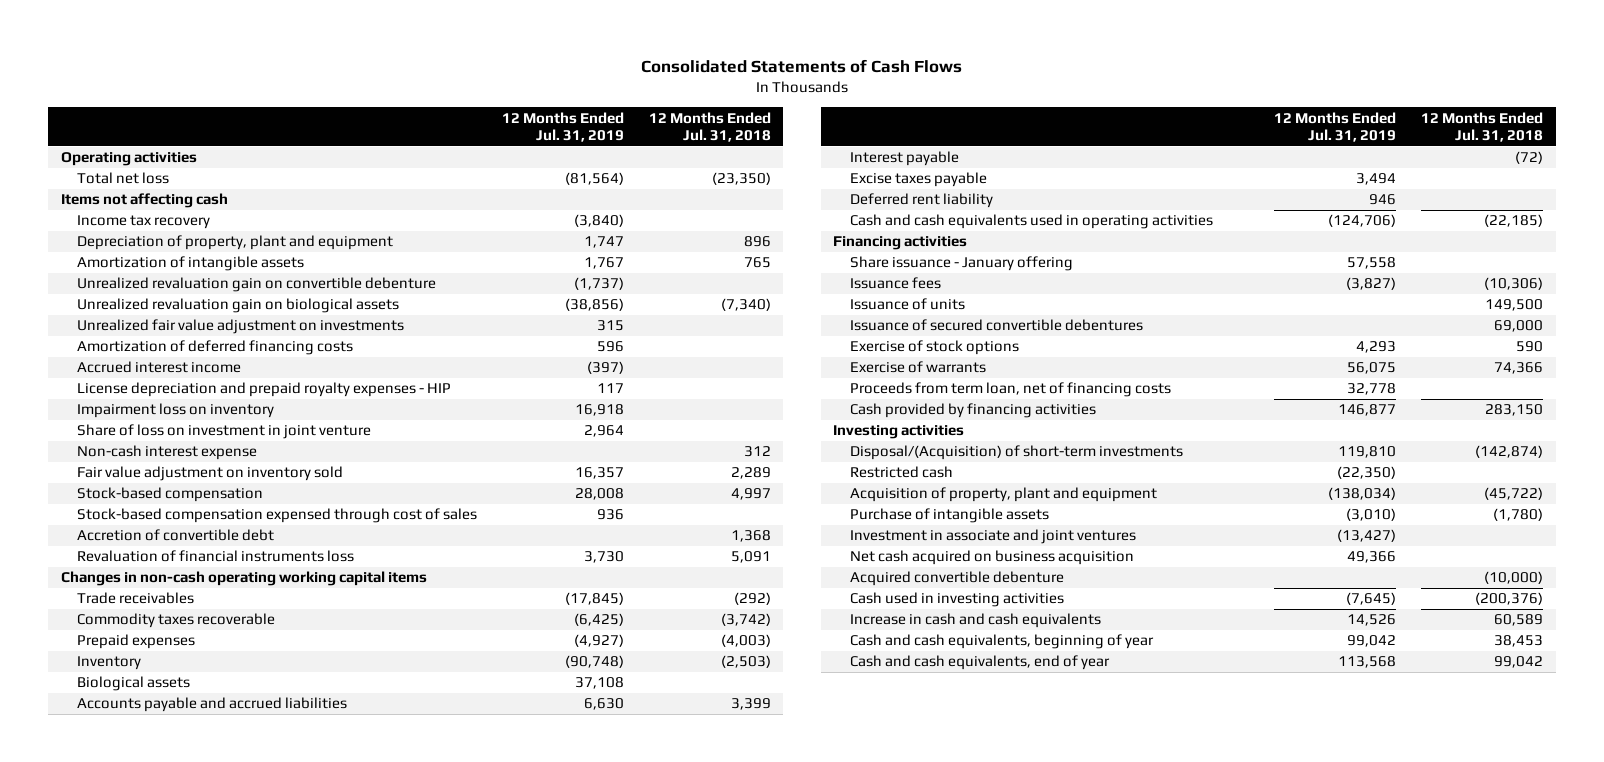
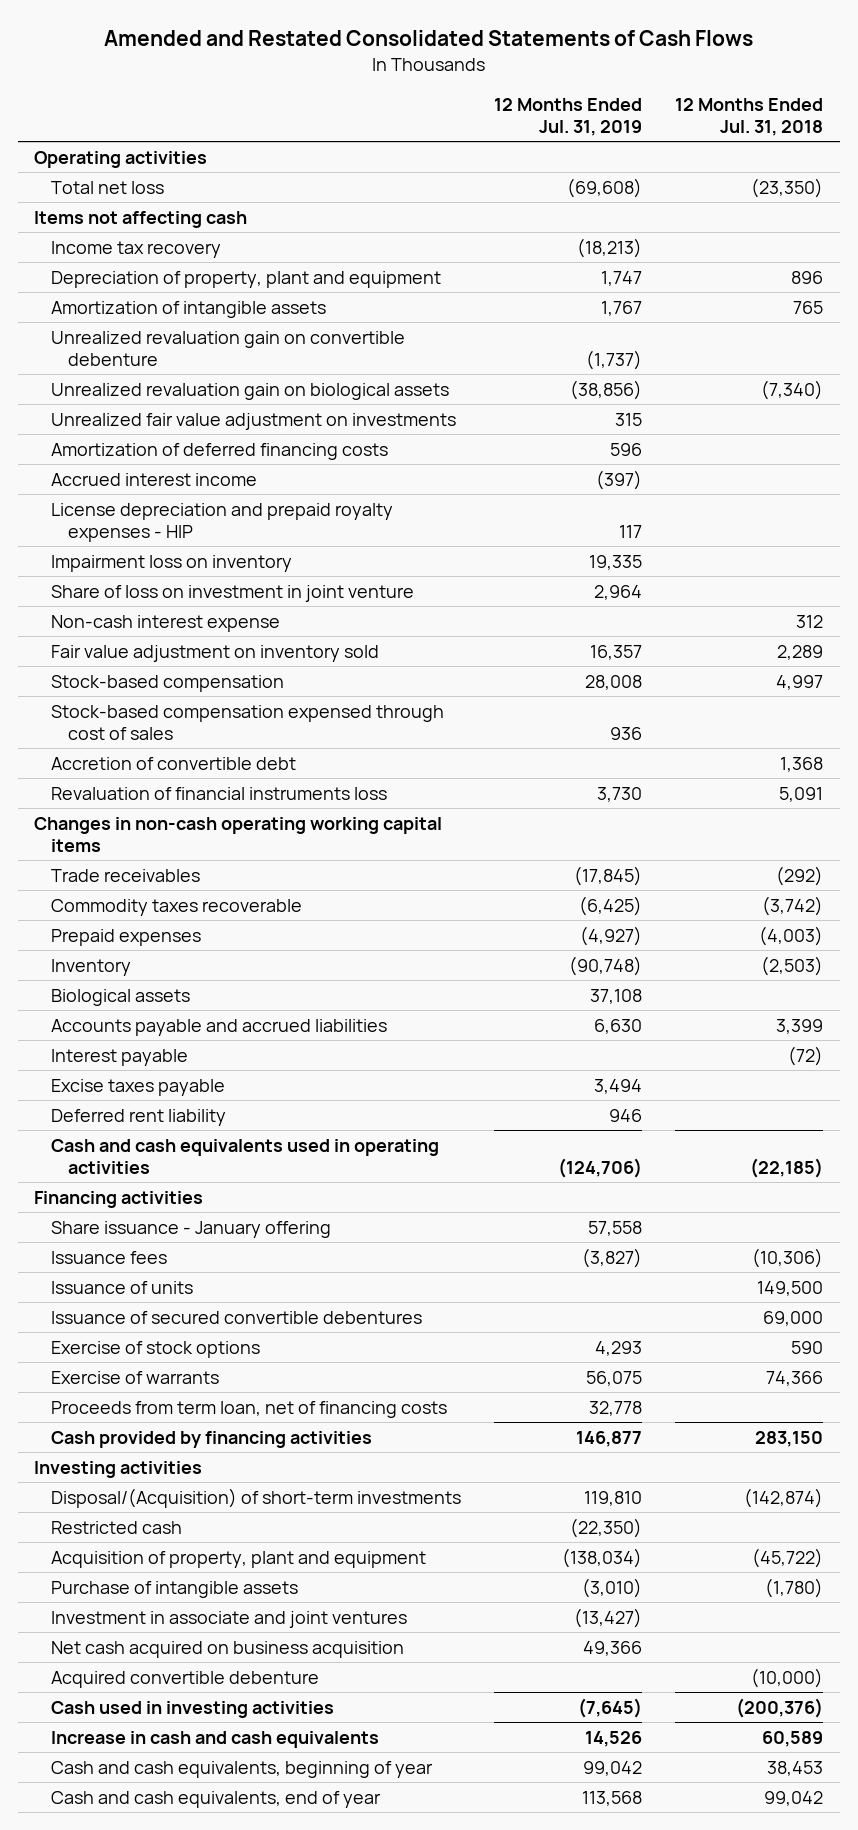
[640,58,962,73] Consolidated Statements of Cash Flows -> [103,30,753,47] Amended and Restated Consolidated Statements of Cash Flows
[565,172,625,186] (81,564) -> [567,177,643,198] (69,608)
[574,214,625,228] (3,840) -> [577,237,643,258] (18,213)
[575,404,625,417] 16,918 -> [589,554,643,570] 19,335

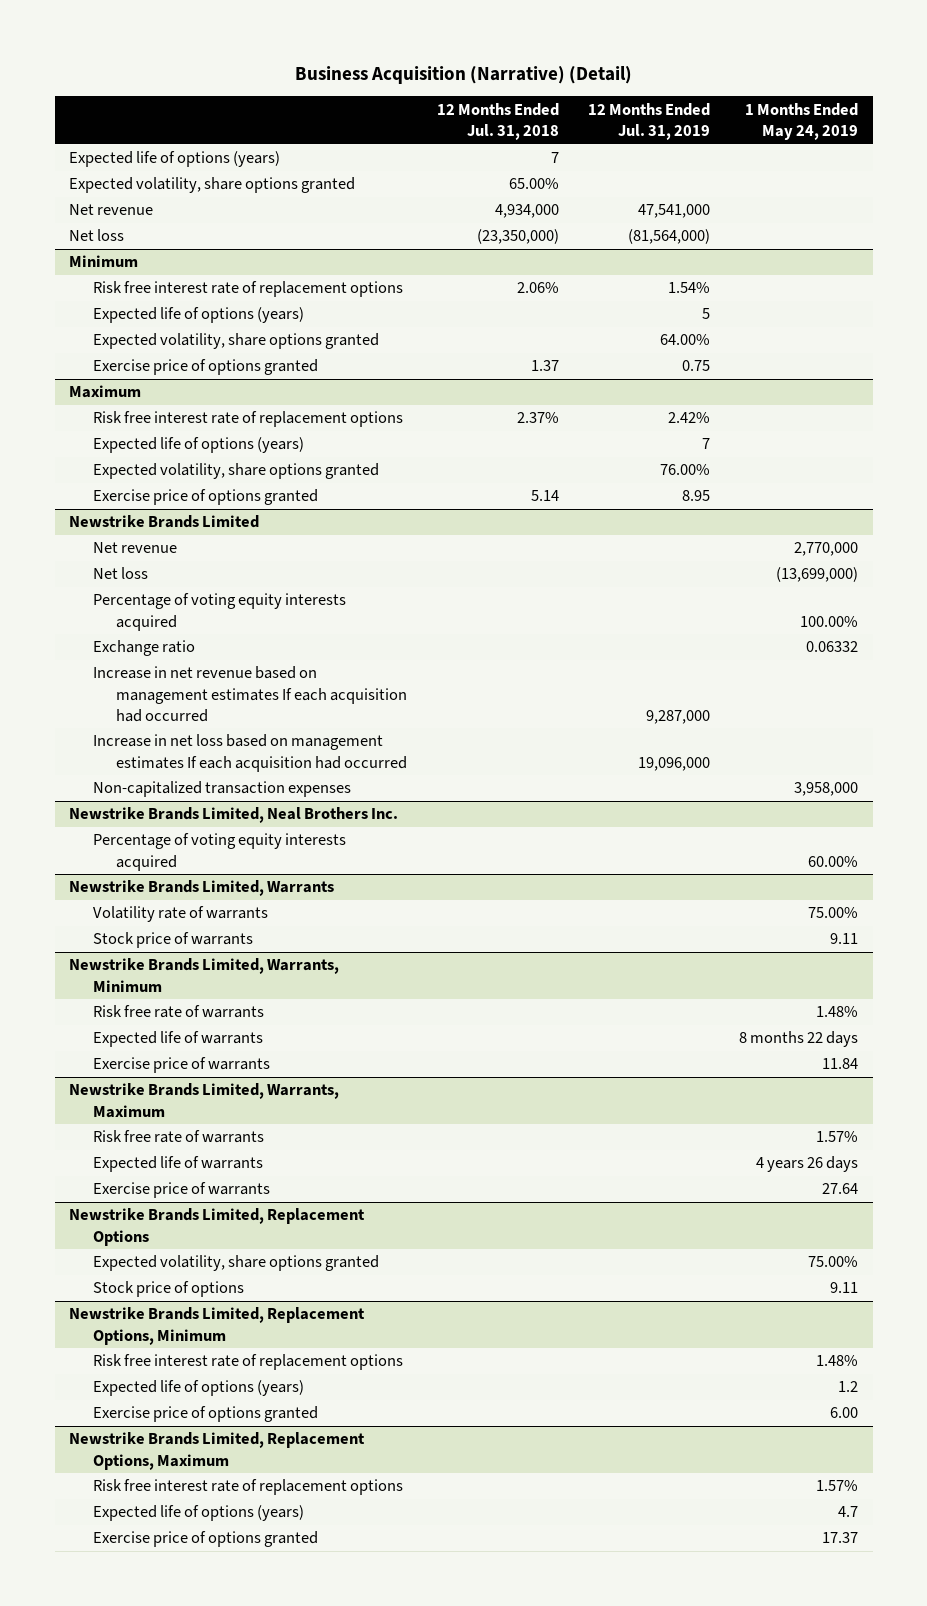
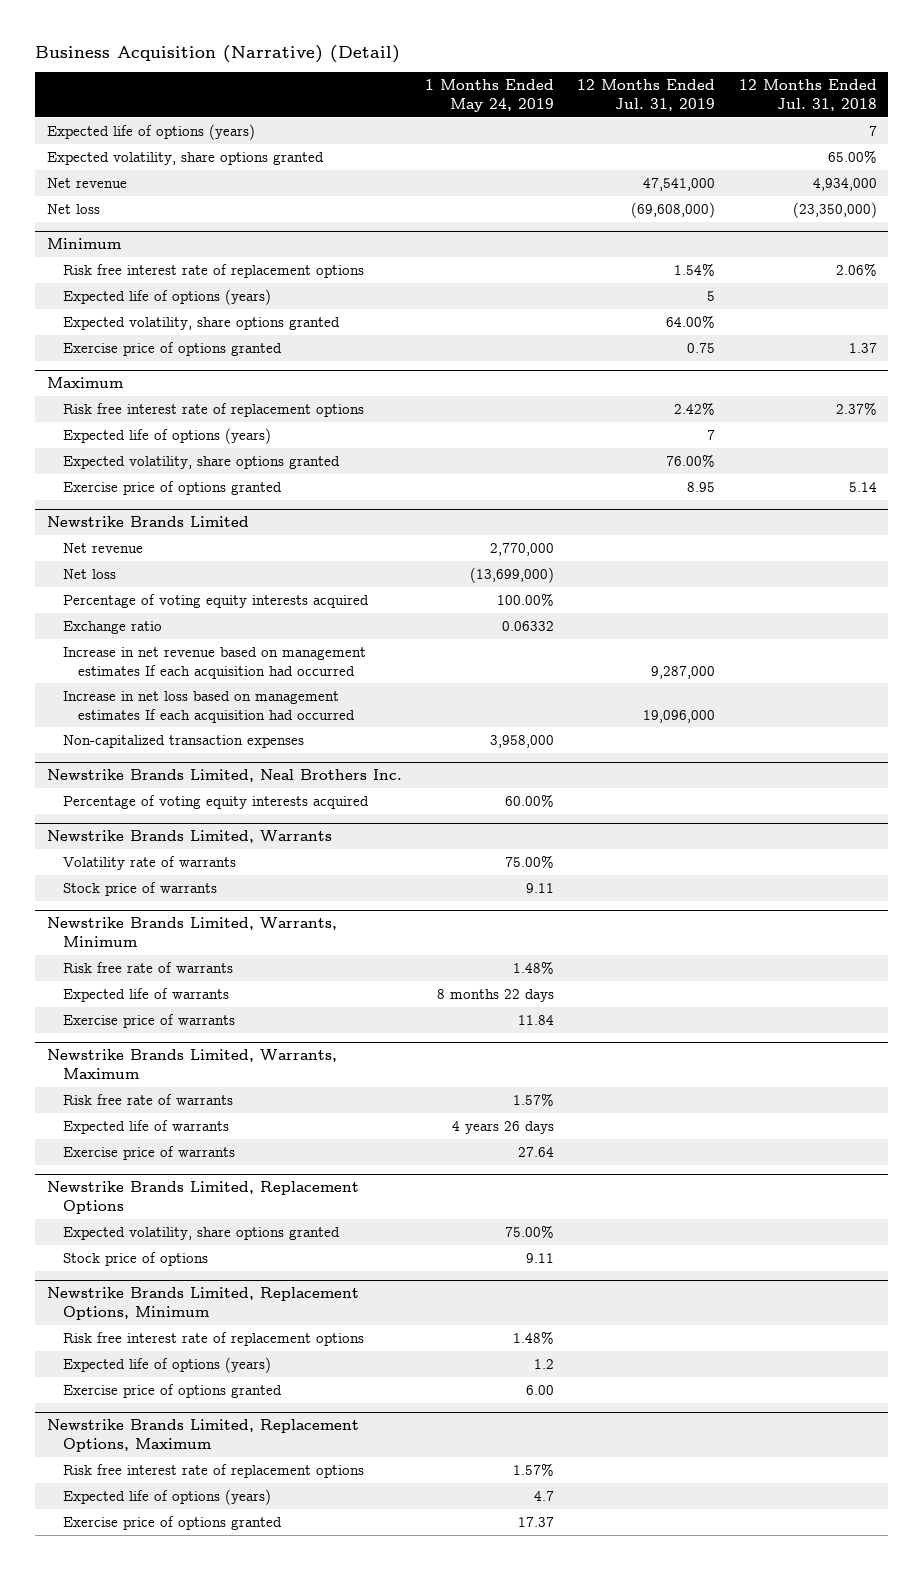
[627,229,710,245] (81,564,000) -> [631,201,716,218] (69,608,000)

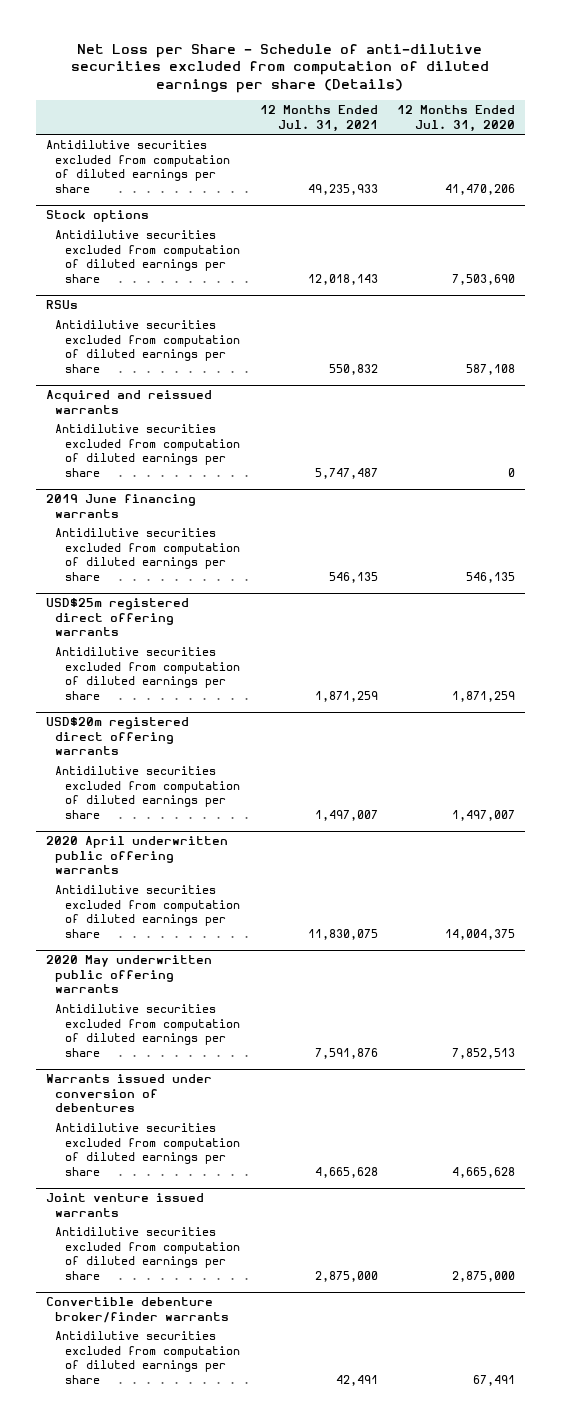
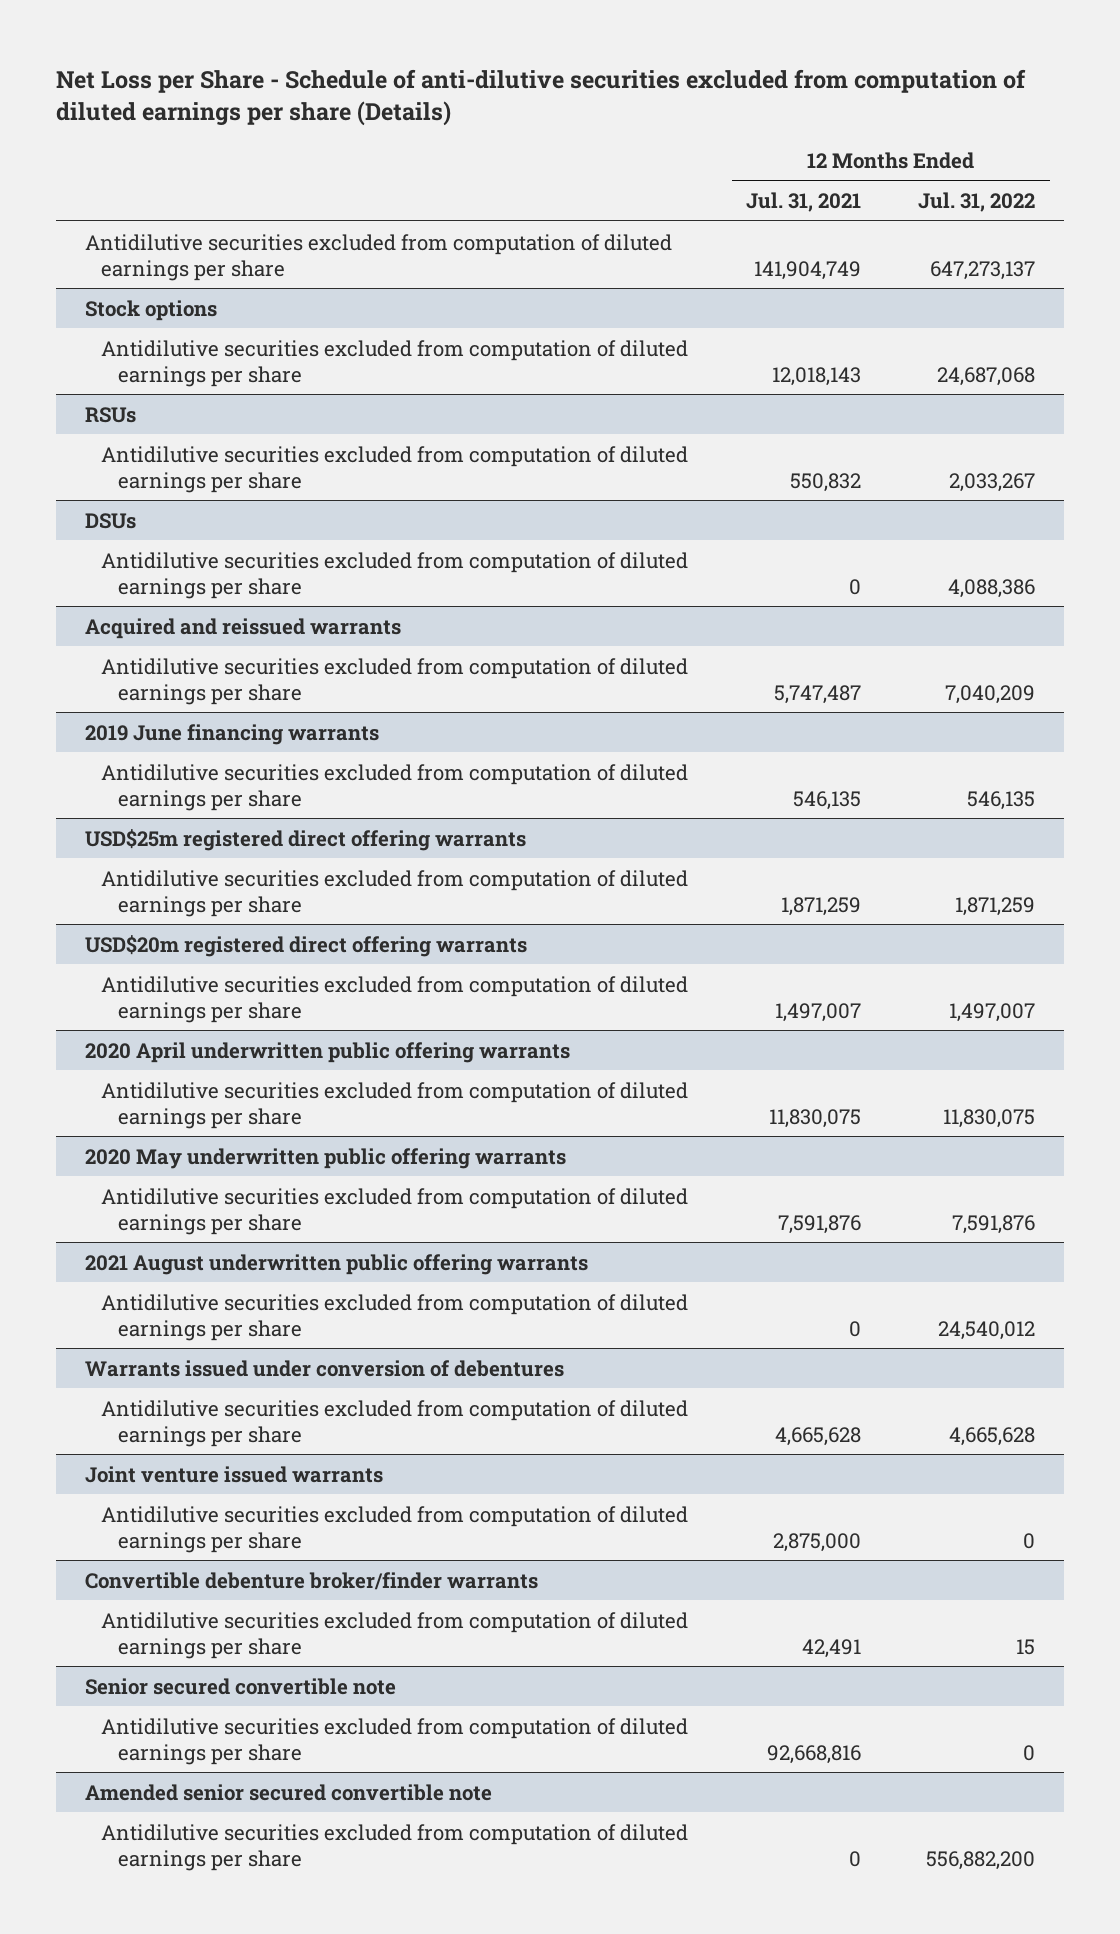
[397,104,516,132] 12 Months Ended Jul. 31, 2020 -> none
none -> [918,192,1036,213] Jul. 31, 2022
[307,183,378,195] 49,235,933 -> [753,260,861,280] 141,904,749
none -> [84,512,136,529] DSUs
none -> [101,551,689,599] Antidilutive securities excluded from computation of diluted earnings per share
none -> [84,1253,588,1275] 2021 August underwritten public offering warrants
none -> [101,1293,689,1341] Antidilutive securities excluded from computation of diluted earnings per share
none -> [84,1677,396,1695] Senior secured convertible note
none -> [101,1717,689,1765] Antidilutive securities excluded from computation of diluted earnings per share
none -> [84,1783,492,1801] Amended senior secured convertible note
none -> [101,1823,689,1871] Antidilutive securities excluded from computation of diluted earnings per share

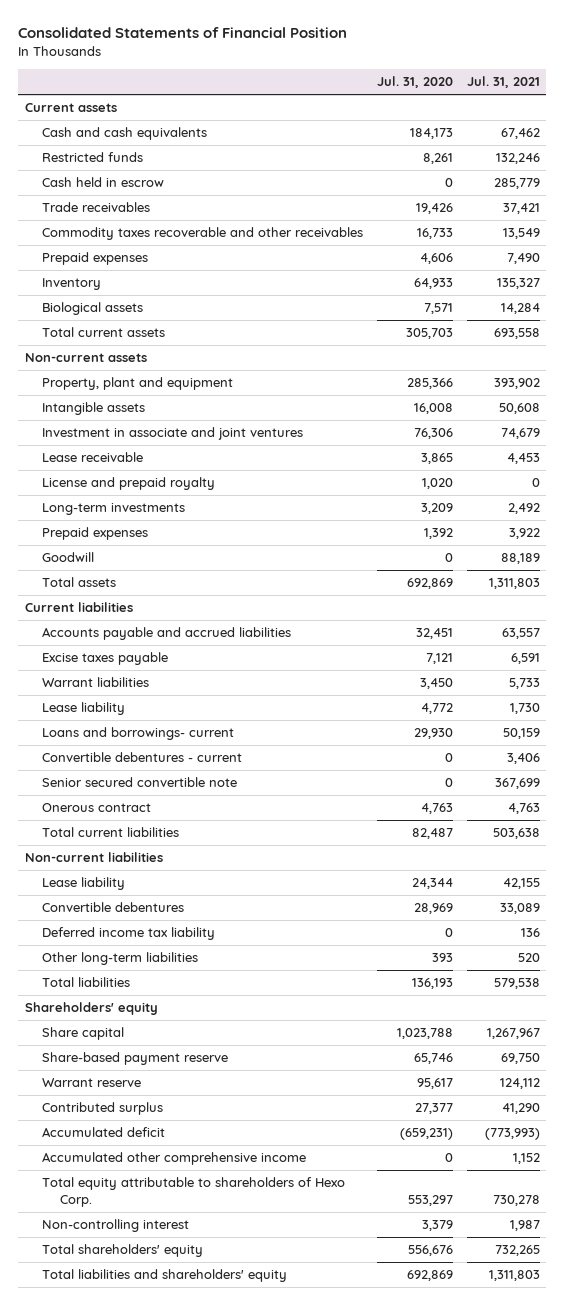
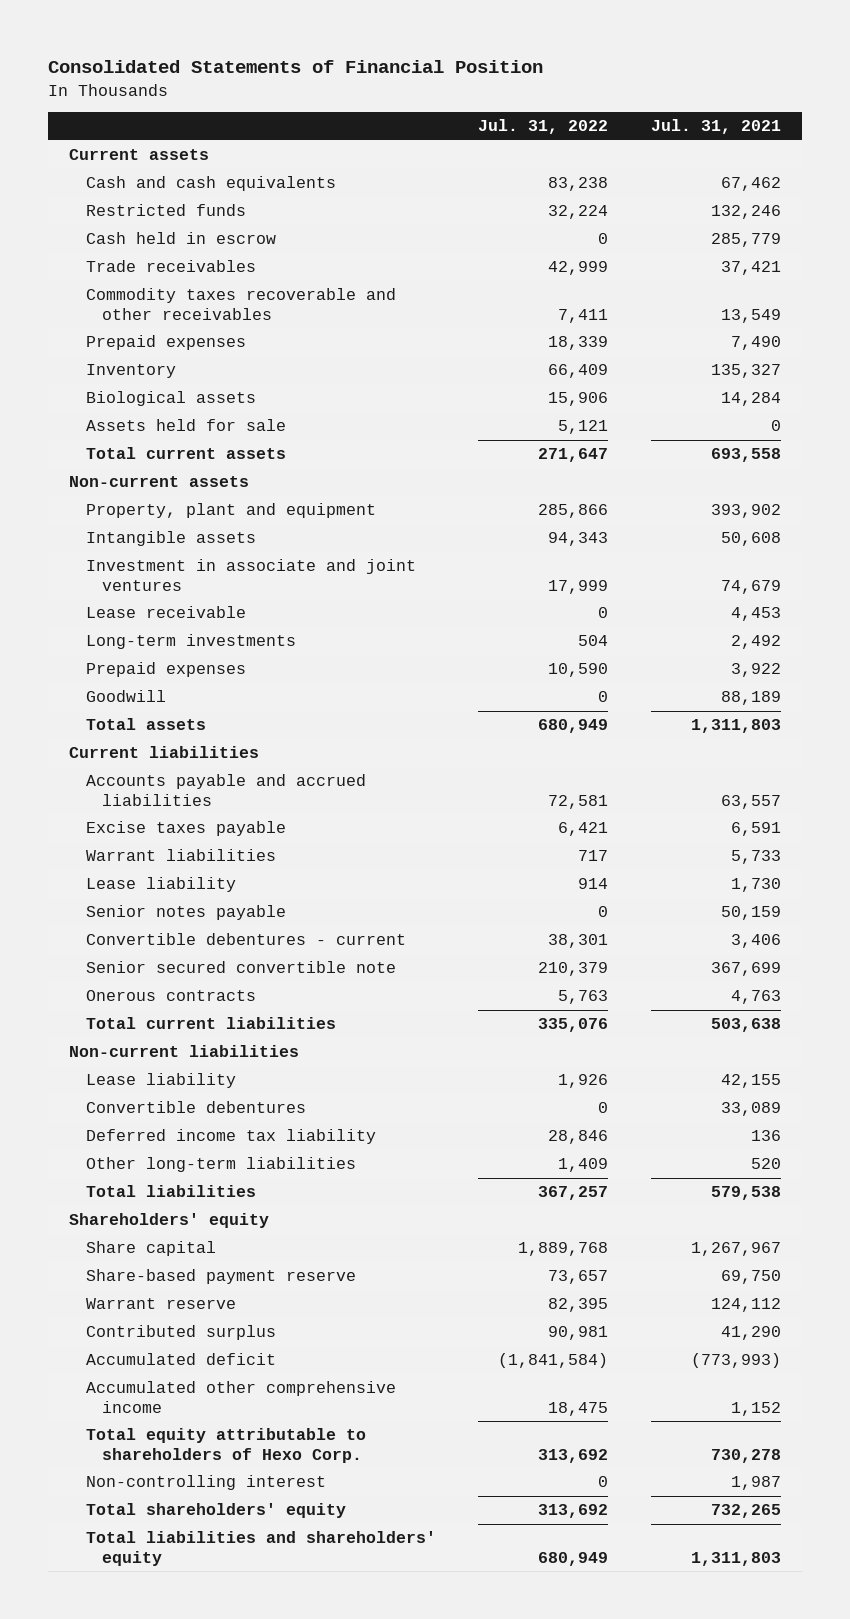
[377,76,454,89] Jul. 31, 2020 -> none
none -> [478,119,609,135] Jul. 31, 2022
none -> [85,419,286,432] Assets held for sale
[42,477,216,491] License and prepaid royalty -> none
[42,727,235,741] Loans and borrowings- current -> [85,905,286,921] Senior notes payable
[42,803,152,813] Onerous contract -> [85,990,256,1002] Onerous contracts

